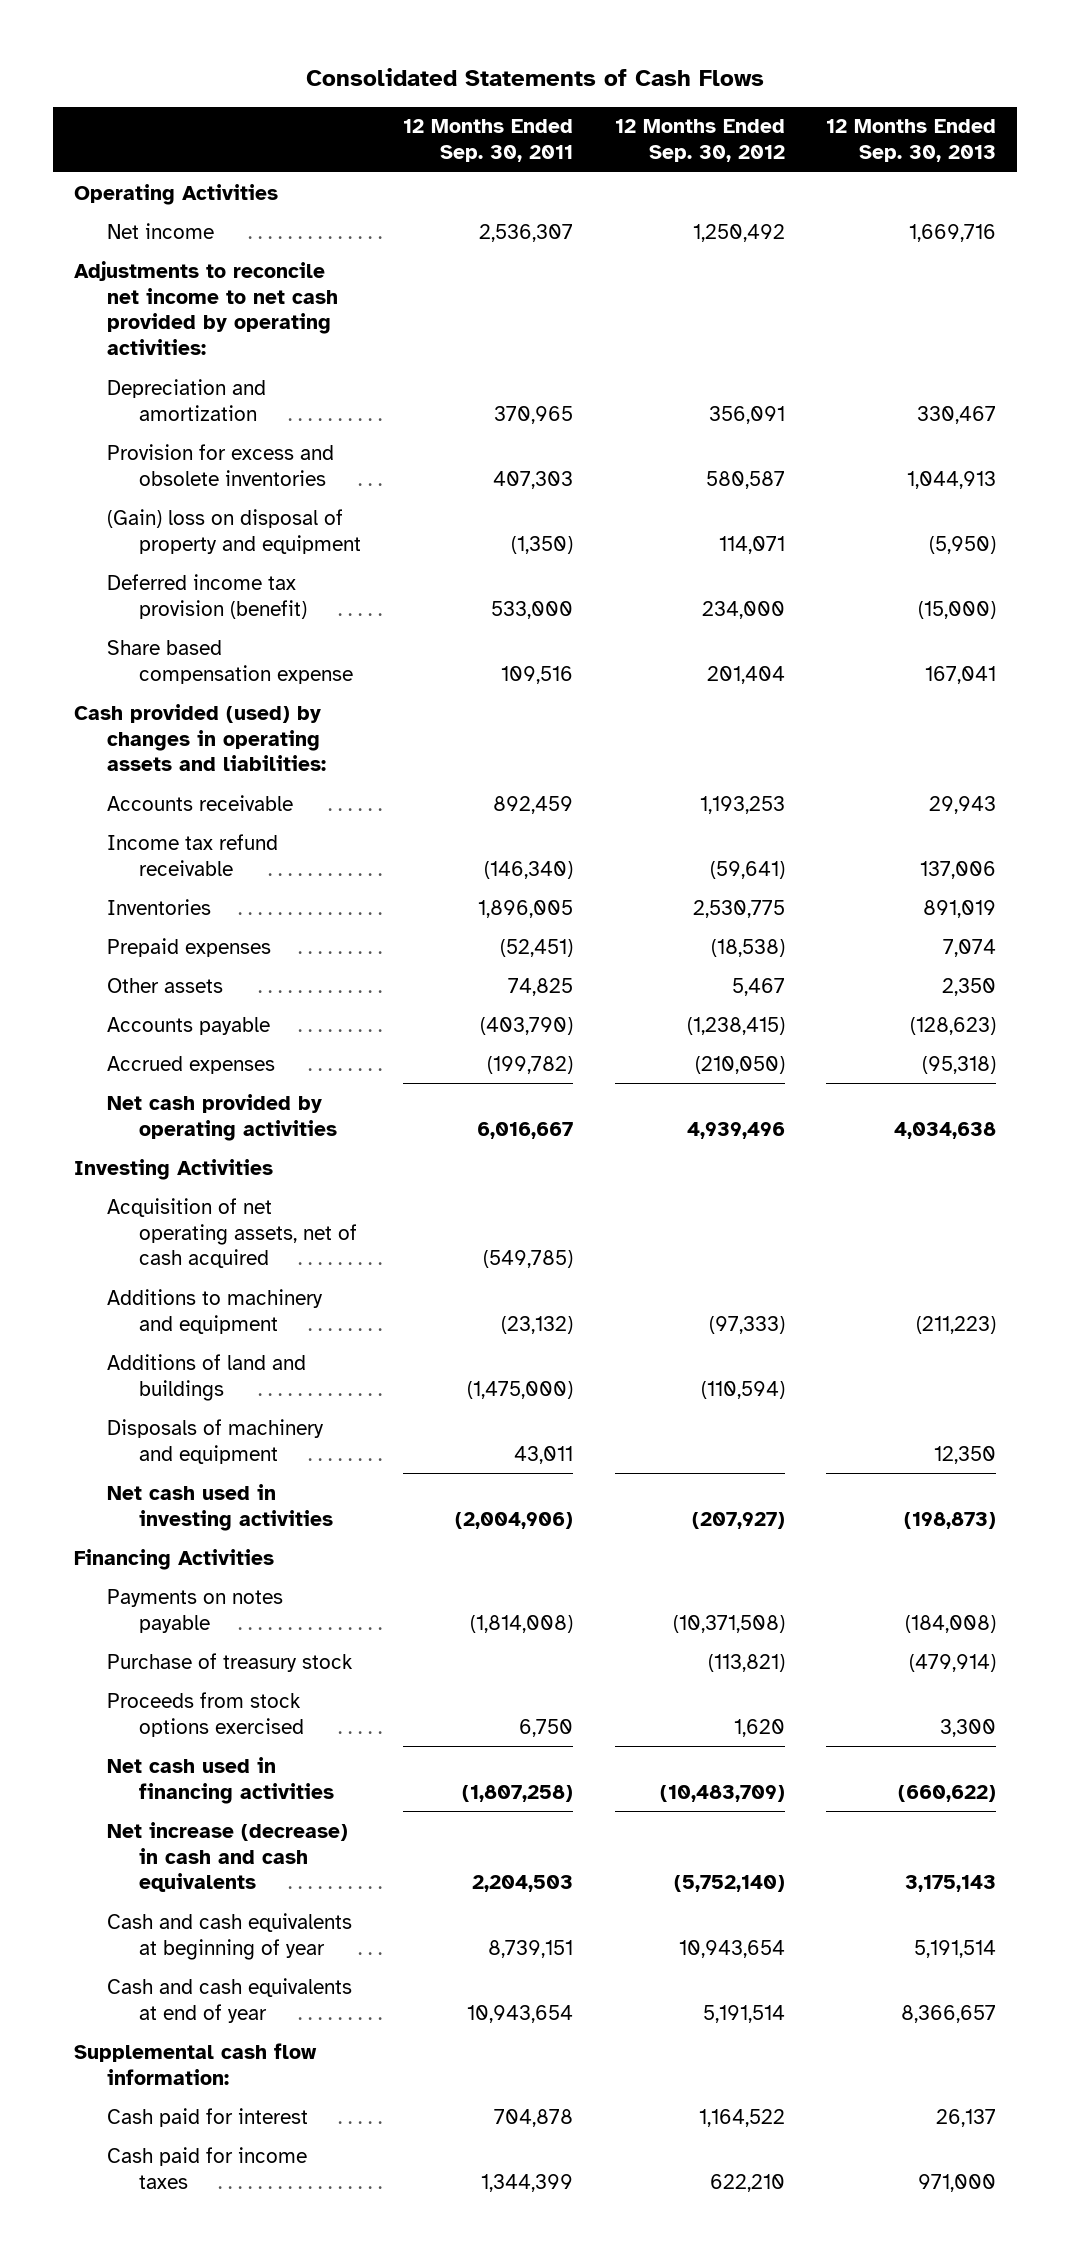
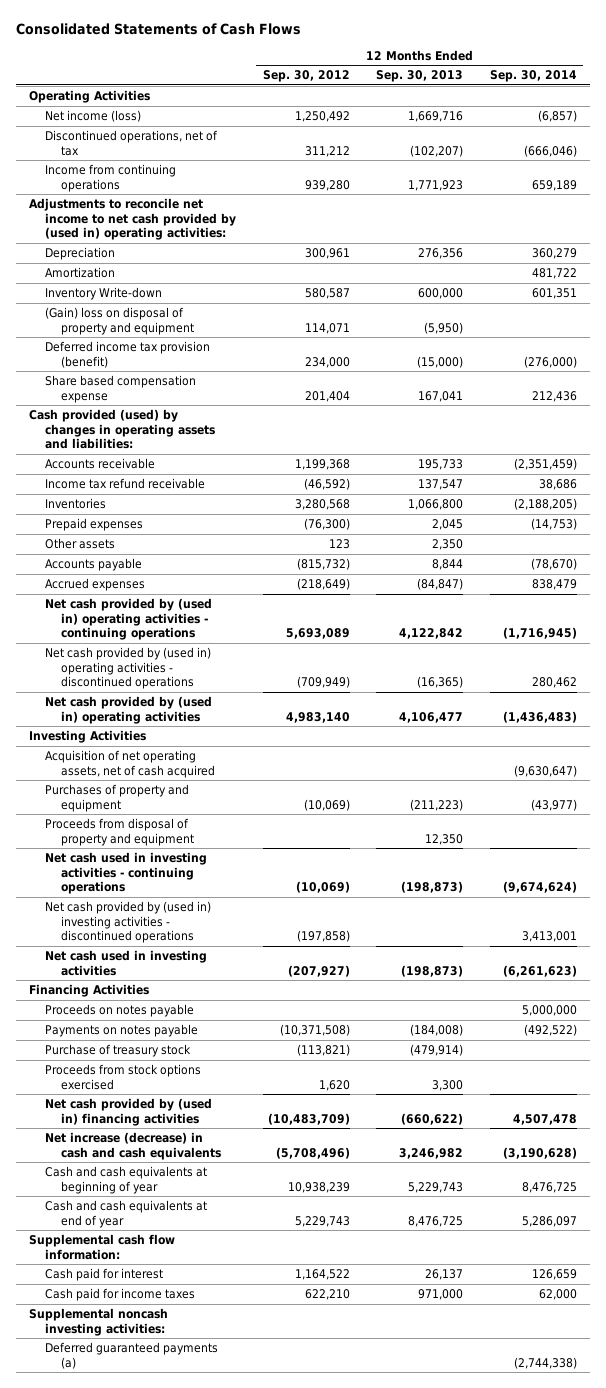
[403,119,574,163] 12 Months Ended Sep. 30, 2011 -> none
none -> [489,70,577,83] Sep. 30, 2014
[106,378,266,421] Depreciation and amortization -> none
[106,443,334,486] Provision for excess and obsolete inventories -> none
[106,222,214,239] Net income -> [45,110,142,123] Net income (loss)
none -> [45,130,219,156] Discontinued operations, net of tax
none -> [45,164,177,192] Income from continuing operations
[74,260,338,356] Adjustments to reconcile net income to net cash provided by operating activities: -> [29,198,237,241] Adjustments to reconcile net income to net cash provided by (used in) operating activities:
none -> [45,247,116,261] Depreciation
none -> [45,267,116,279] Amortization
none -> [45,287,163,301] Inventory Write-down
[699,795,785,814] 1,193,253 -> [294,459,350,471] 1,199,368
[929,795,997,814] 29,943 -> [418,459,464,471] 195,733
[709,860,785,879] (59,641) -> [303,478,350,491] (46,592)
[920,860,997,879] 137,006 -> [418,479,464,491] 137,547
[692,899,785,918] 2,530,775 -> [294,499,350,511] 3,280,568
[923,899,997,918] 891,019 -> [408,499,464,511] 1,066,800
[710,938,785,957] (18,538) -> [303,518,350,531] (76,300)
[943,938,997,957] 7,074 -> [432,519,464,531] 2,045
[731,977,785,996] 5,467 -> [328,539,350,550] 123
[686,1016,785,1035] (1,238,415) -> [296,558,350,571] (815,732)
[910,1016,997,1035] (128,623) -> [432,559,464,571] 8,844
[694,1055,785,1074] (210,050) -> [296,578,350,591] (218,649)
[922,1055,997,1074] (95,318) -> [417,578,464,591] (84,847)
none -> [45,598,213,641] Net cash provided by (used in) operating activities - continuing operations
none -> [45,647,212,690] Net cash provided by (used in) operating activities - discontinued operations
[106,1093,338,1141] Net cash provided by operating activities -> [45,696,213,724] Net cash provided by (used in) operating activities
[686,1121,785,1139] 4,939,496 -> [285,711,350,723] 4,983,140
[894,1121,997,1139] 4,034,638 -> [399,711,464,723] 4,106,477
[106,1288,323,1334] Additions to machinery and equipment -> none
[106,1353,306,1401] Additions of land and buildings -> none
none -> [45,784,190,812] Purchases of property and equipment
[106,1418,324,1464] Disposals of machinery and equipment -> [45,818,195,846] Proceeds from disposal of property and equipment
none -> [45,852,208,895] Net cash used in investing activities - continuing operations
none -> [45,901,212,944] Net cash provided by (used in) investing activities - discontinued operations
none -> [45,1004,195,1018] Proceeds on notes payable
[106,1756,335,1804] Net cash used in financing activities -> [45,1098,213,1126] Net cash provided by (used in) financing activities
[673,1875,785,1893] (5,752,140) -> [275,1146,350,1159] (5,708,496)
[905,1875,997,1893] 3,175,143 -> [399,1147,464,1159] 3,246,982
[678,1939,785,1958] 10,943,654 -> [287,1181,350,1193] 10,938,239
[914,1939,997,1958] 5,191,514 -> [408,1181,464,1193] 5,229,743
[702,2004,785,2023] 5,191,514 -> [294,1215,350,1227] 5,229,743
[901,2004,997,2023] 8,366,657 -> [408,1215,464,1227] 8,476,725
none -> [29,1308,169,1336] Supplemental noncash investing activities:
none -> [45,1342,219,1369] Deferred guaranteed payments (a)

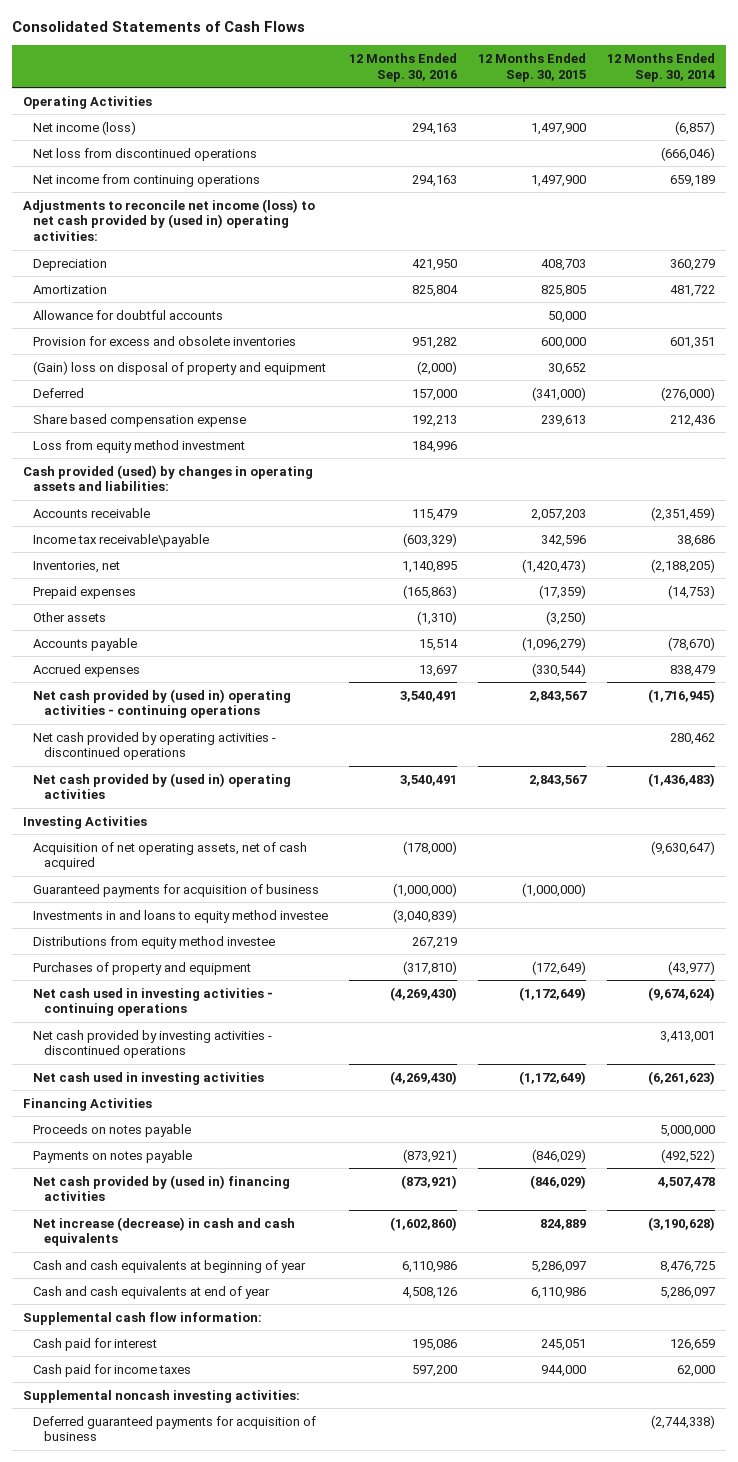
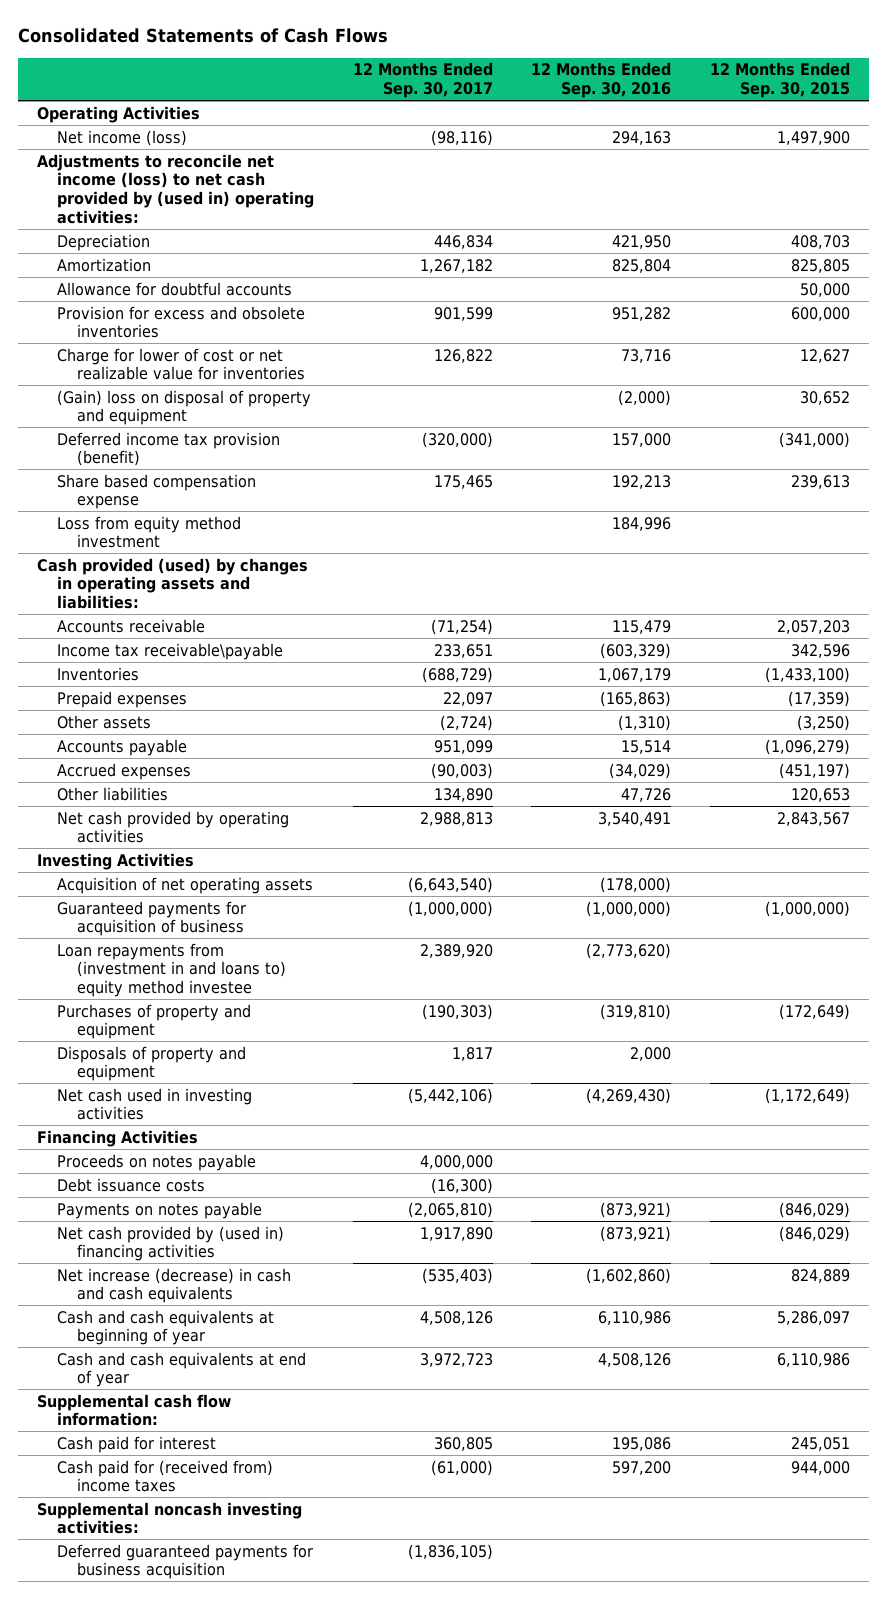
[607,52,716,82] 12 Months Ended Sep. 30, 2014 -> none
none -> [352,62,493,99] 12 Months Ended Sep. 30, 2017
[33,147,258,161] Net loss from discontinued operations -> none
[33,173,261,187] Net income from continuing operations -> none
none -> [57,347,305,381] Charge for lower of cost or net realizable value for inventories
[33,387,85,398] Deferred -> [57,431,281,467] Deferred income tax provision (benefit)
[33,560,121,573] Inventories, net -> [57,666,140,681] Inventories
[402,560,458,573] 1,140,895 -> [598,667,672,682] 1,067,179
[522,558,587,573] (1,420,473) -> [764,666,850,683] (1,433,100)
[33,688,292,719] Net cash provided by (used in) operating activities - continuing operations -> none
[33,731,277,761] Net cash provided by operating activities - discontinued operations -> none
[419,664,458,677] 13,697 -> [609,762,672,779] (34,029)
[532,662,587,677] (330,544) -> [778,762,850,779] (451,197)
none -> [57,786,169,801] Other liabilities
[33,772,292,800] Net cash provided by (used in) operating activities -> [57,810,290,844] Net cash provided by operating activities
[33,841,308,871] Acquisition of net operating assets, net of cash acquired -> [57,876,314,894] Acquisition of net operating assets
[33,935,276,949] Distributions from equity method investee -> none
[33,987,274,1017] Net cash used in investing activities - continuing operations -> none
[33,1029,273,1059] Net cash provided by investing activities - discontinued operations -> none
[33,909,329,923] Investments in and loans to equity method investee -> [57,942,286,997] Loan repayments from (investment in and loans to) equity method investee
[393,908,458,923] (3,040,839) -> [586,942,672,959] (2,773,620)
[403,960,458,975] (317,810) -> [600,1003,672,1020] (319,810)
none -> [57,1045,247,1082] Disposals of property and equipment
none -> [57,1177,206,1192] Debt issuance costs
[33,1363,192,1377] Cash paid for income taxes -> [57,1459,274,1493] Cash paid for (received from) income taxes
[33,1415,317,1442] Deferred guaranteed payments for acquisition of business -> [57,1543,314,1580] Deferred guaranteed payments for business acquisition

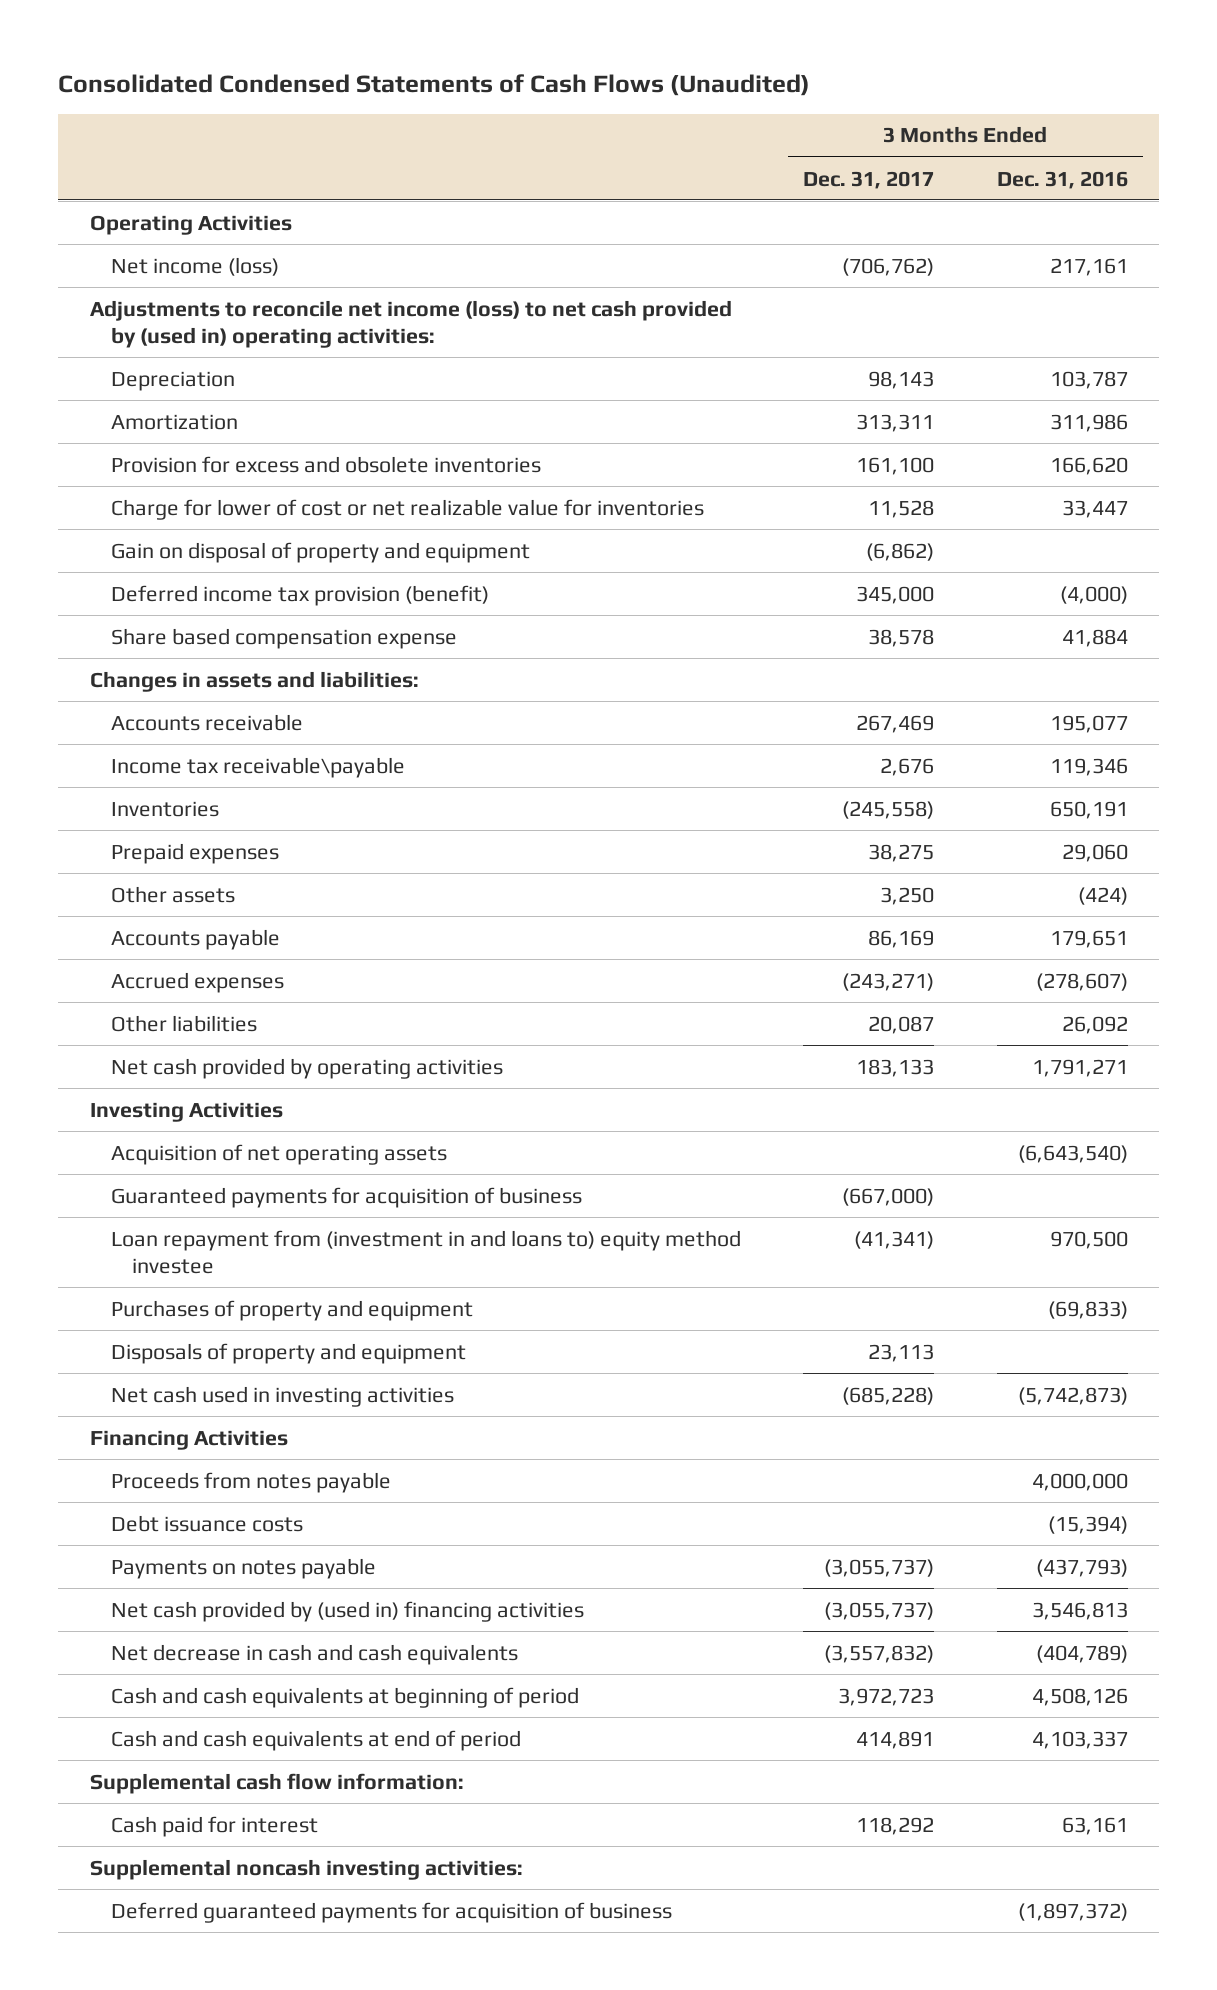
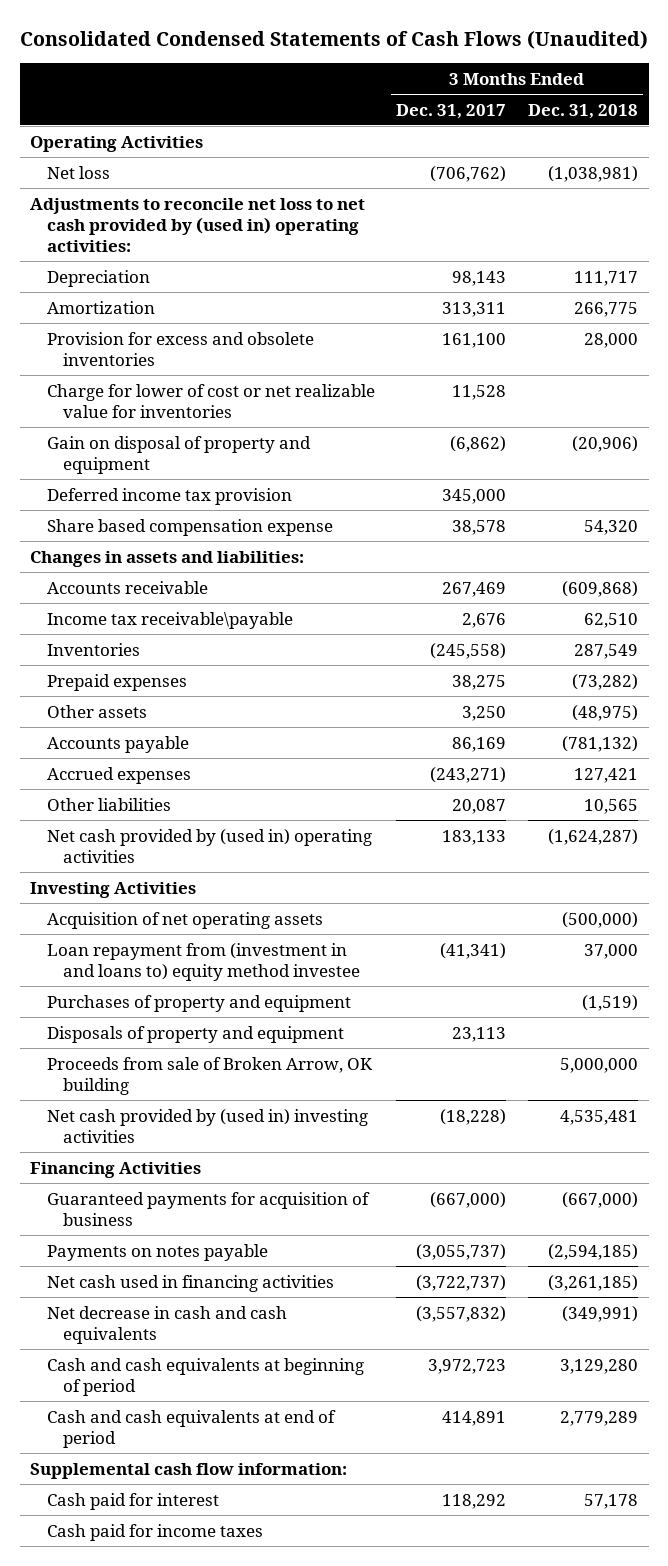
[996,170,1128,189] Dec. 31, 2016 -> none
none -> [527,103,638,119] Dec. 31, 2018
[110,256,279,276] Net income (loss) -> [46,165,110,179] Net loss
[89,299,732,348] Adjustments to reconcile net income (loss) to net cash provided by (used in) operating activities: -> [30,197,366,253] Adjustments to reconcile net loss to net cash provided by (used in) operating activities:
[110,584,489,606] Deferred income tax provision (benefit) -> [46,487,292,505] Deferred income tax provision
[110,1057,503,1079] Net cash provided by operating activities -> [46,828,372,863] Net cash provided by (used in) operating activities
none -> [46,1056,373,1095] Proceeds from sale of Broken Arrow, OK building
[110,1385,454,1407] Net cash used in investing activities -> [46,1108,368,1143] Net cash provided by (used in) investing activities
[842,1386,935,1405] (685,228) -> [440,1108,507,1125] (18,228)
[110,1471,391,1493] Proceeds from notes payable -> none
[110,1514,303,1532] Debt issuance costs -> none
[110,1186,582,1208] Guaranteed payments for acquisition of business -> [46,1191,370,1226] Guaranteed payments for acquisition of business
[110,1600,584,1622] Net cash provided by (used in) financing activities -> [46,1274,334,1292] Net cash used in financing activities
[824,1601,935,1620] (3,055,737) -> [416,1274,507,1291] (3,722,737)
[89,1858,523,1880] Supplemental noncash investing activities: -> none
[110,1901,672,1923] Deferred guaranteed payments for acquisition of business -> none
none -> [46,1523,263,1541] Cash paid for income taxes

